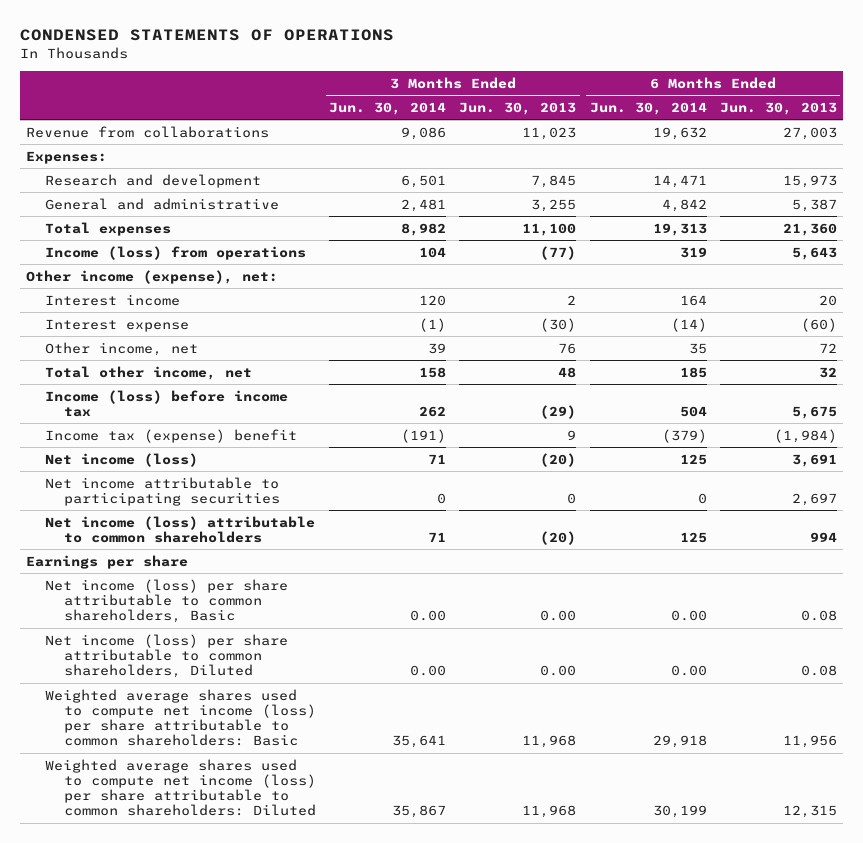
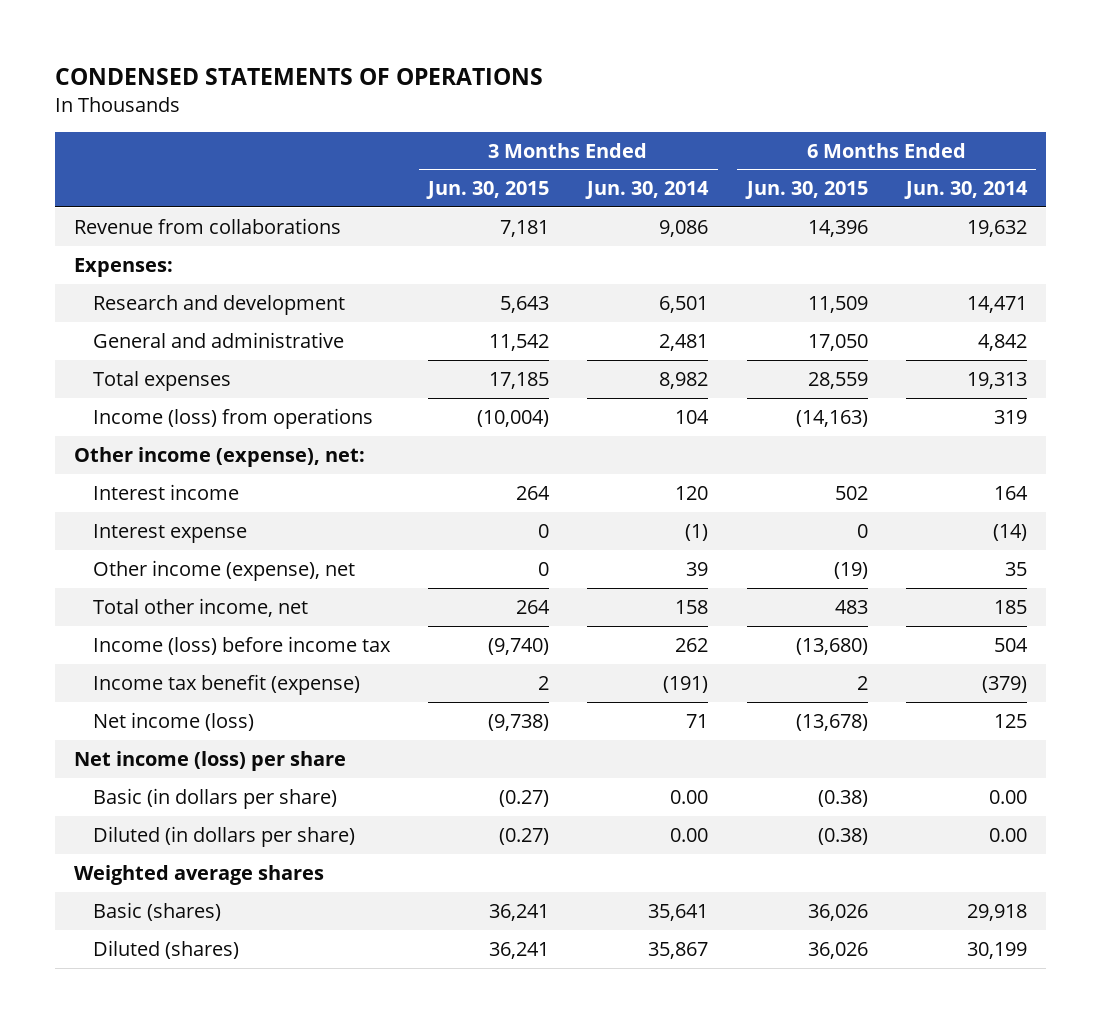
[459,101,577,115] Jun. 30, 2013 -> none
[719,101,837,115] Jun. 30, 2013 -> none
none -> [426,181,550,200] Jun. 30, 2015
none -> [744,181,868,200] Jun. 30, 2015
[45,341,199,356] Other income, net -> [93,559,356,581] Other income (expense), net
[45,428,298,443] Income tax (expense) benefit -> [93,673,361,695] Income tax benefit (expense)
[45,476,281,506] Net income attributable to participating securities -> none
[45,515,316,543] Net income (loss) attributable to common shareholders -> none
[26,554,189,569] Earnings per share -> [73,750,346,771] Net income (loss) per share
[45,578,289,624] Net income (loss) per share attributable to common shareholders, Basic -> [93,787,338,809] Basic (in dollars per share)
[45,633,289,679] Net income (loss) per share attributable to common shareholders, Diluted -> [93,825,356,847] Diluted (in dollars per share)
none -> [73,864,324,885] Weighted average shares
[45,688,317,747] Weighted average shares used to compute net income (loss) per share attributable to common shareholders: Basic -> [93,901,222,921] Basic (shares)
[45,758,317,817] Weighted average shares used to compute net income (loss) per share attributable to common shareholders: Diluted -> [93,939,240,959] Diluted (shares)

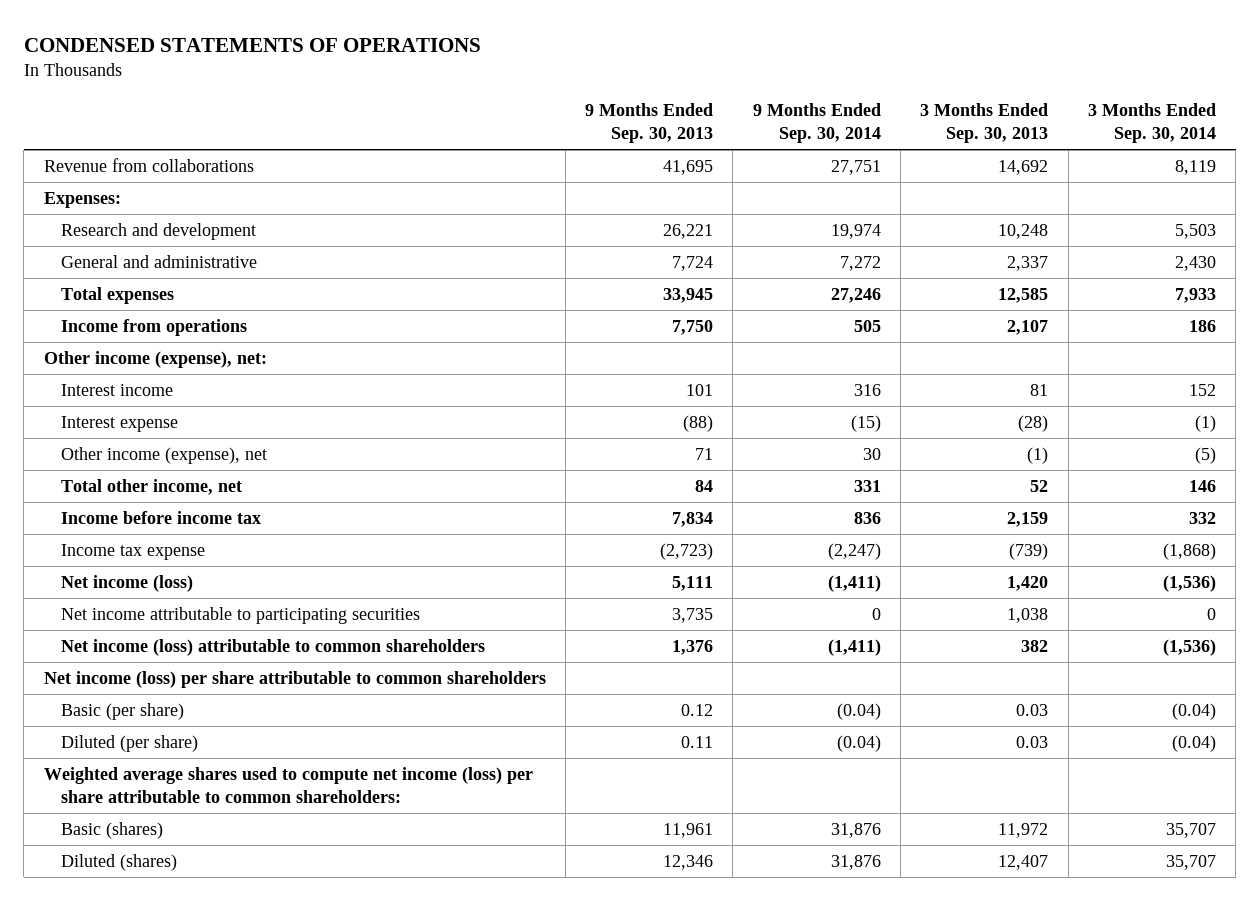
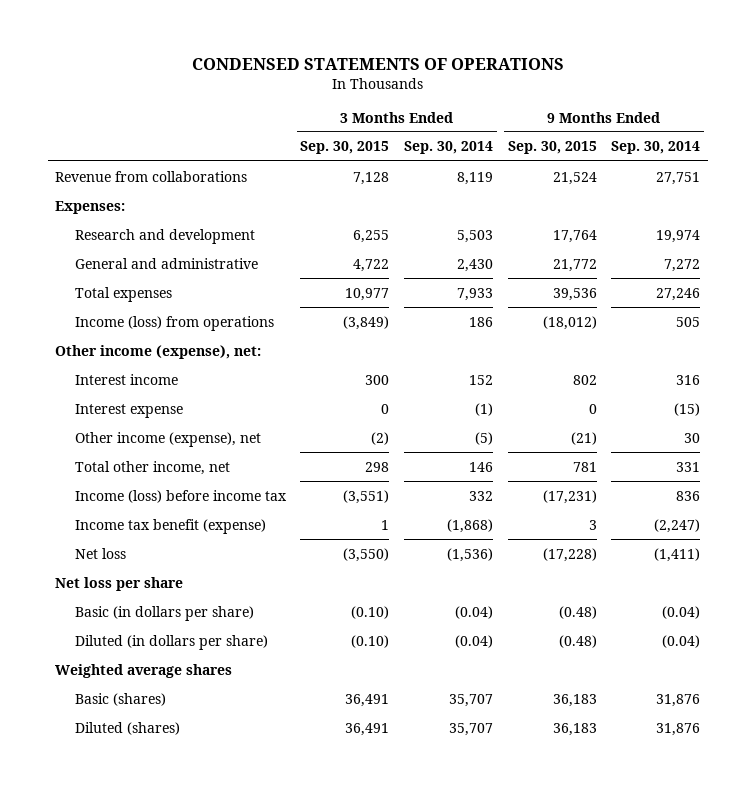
[585,103,714,144] 9 Months Ended Sep. 30, 2013 -> none
[920,103,1049,144] 3 Months Ended Sep. 30, 2013 -> none
none -> [300,141,390,155] Sep. 30, 2015
none -> [507,141,597,155] Sep. 30, 2015
[61,318,248,336] Income from operations -> [74,315,274,331] Income (loss) from operations
[61,606,421,624] Net income attributable to participating securities -> none
[61,638,486,656] Net income (loss) attributable to common shareholders -> none
[61,510,262,524] Income before income tax -> [74,489,287,503] Income (loss) before income tax
[61,543,206,560] Income tax expense -> [74,518,266,534] Income tax benefit (expense)
[61,574,194,592] Net income (loss) -> [74,547,126,559] Net loss
[43,670,546,688] Net income (loss) per share attributable to common shareholders -> [55,576,184,591] Net loss per share
[61,702,185,720] Basic (per share) -> [74,605,254,621] Basic (in dollars per share)
[61,734,199,752] Diluted (per share) -> [74,634,268,650] Diluted (in dollars per share)
[43,766,533,803] Weighted average shares used to compute net income (loss) per share attributable to common shareholders: -> [55,663,233,678] Weighted average shares

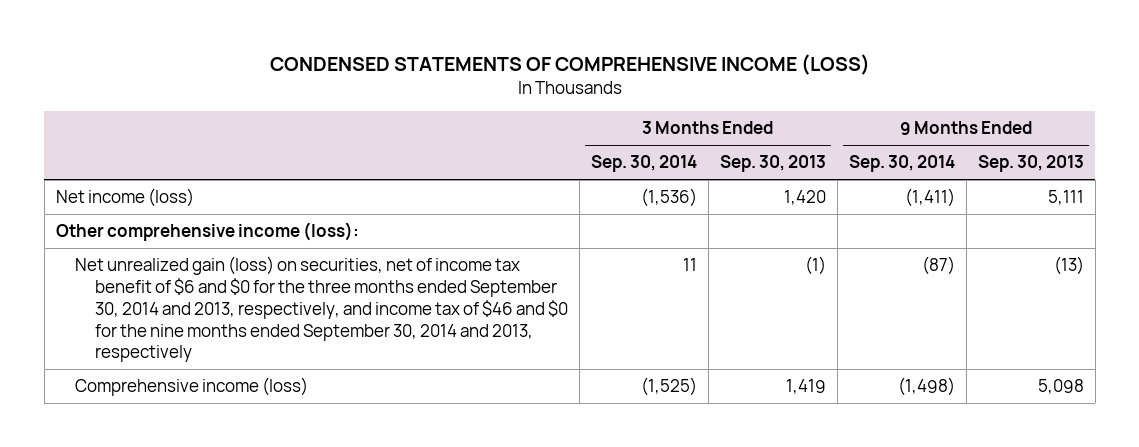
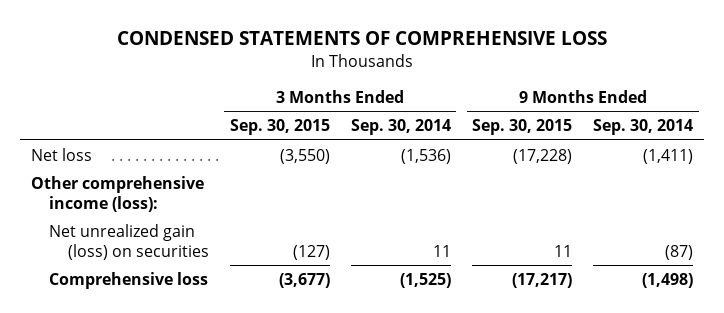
[269,53,870,75] CONDENSED STATEMENTS OF COMPREHENSIVE INCOME (LOSS) -> [116,31,607,46] CONDENSED STATEMENTS OF COMPREHENSIVE LOSS
[719,155,826,173] Sep. 30, 2013 -> none
[977,155,1084,173] Sep. 30, 2013 -> none
none -> [229,119,330,136] Sep. 30, 2015
none -> [472,119,573,136] Sep. 30, 2015
[55,188,194,208] Net income (loss) -> [30,147,92,161] Net loss
[75,256,568,363] Net unrealized gain (loss) on securities, net of income tax benefit of $6 and $0 for the three months ended September 30, 2014 and 2013, respectively, and income tax of $46 and $0 for the nine months ended September 30, 2014 and 2013, respectively -> [49,223,209,260] Net unrealized gain (loss) on securities
[75,377,309,397] Comprehensive income (loss) -> [49,271,209,289] Comprehensive loss

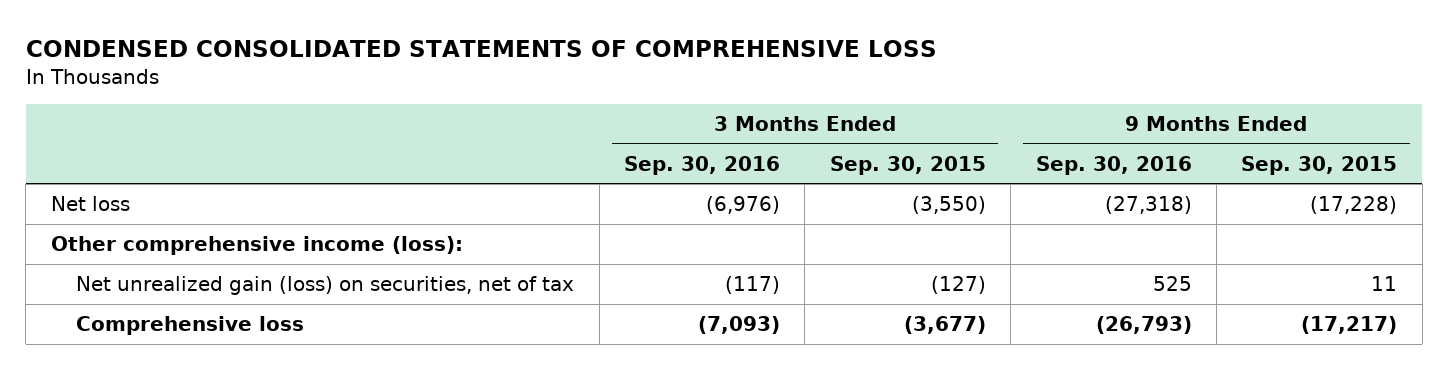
[116,31,607,46] CONDENSED STATEMENTS OF COMPREHENSIVE LOSS -> [25,39,937,57] CONDENSED CONSOLIDATED STATEMENTS OF COMPREHENSIVE LOSS
[350,119,451,136] Sep. 30, 2014 -> none
[593,119,694,136] Sep. 30, 2014 -> none
none -> [624,155,781,175] Sep. 30, 2016
none -> [1035,155,1192,175] Sep. 30, 2016
[49,223,209,260] Net unrealized gain (loss) on securities -> [76,276,575,296] Net unrealized gain (loss) on securities, net of tax

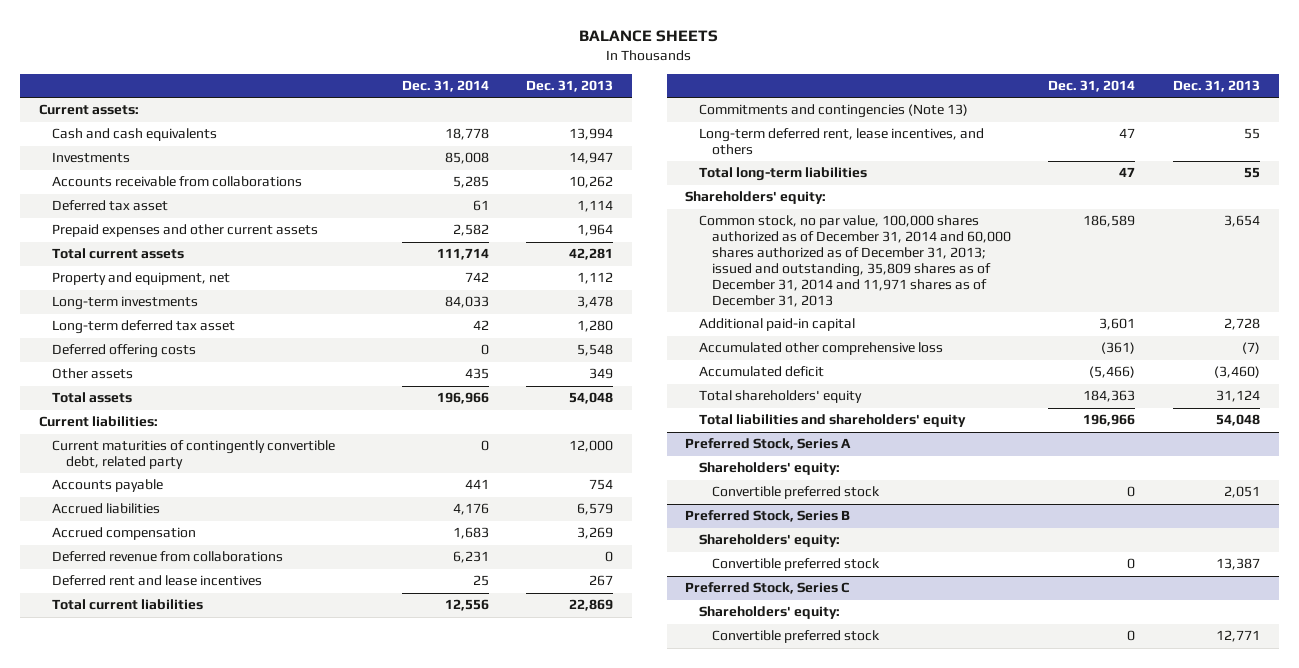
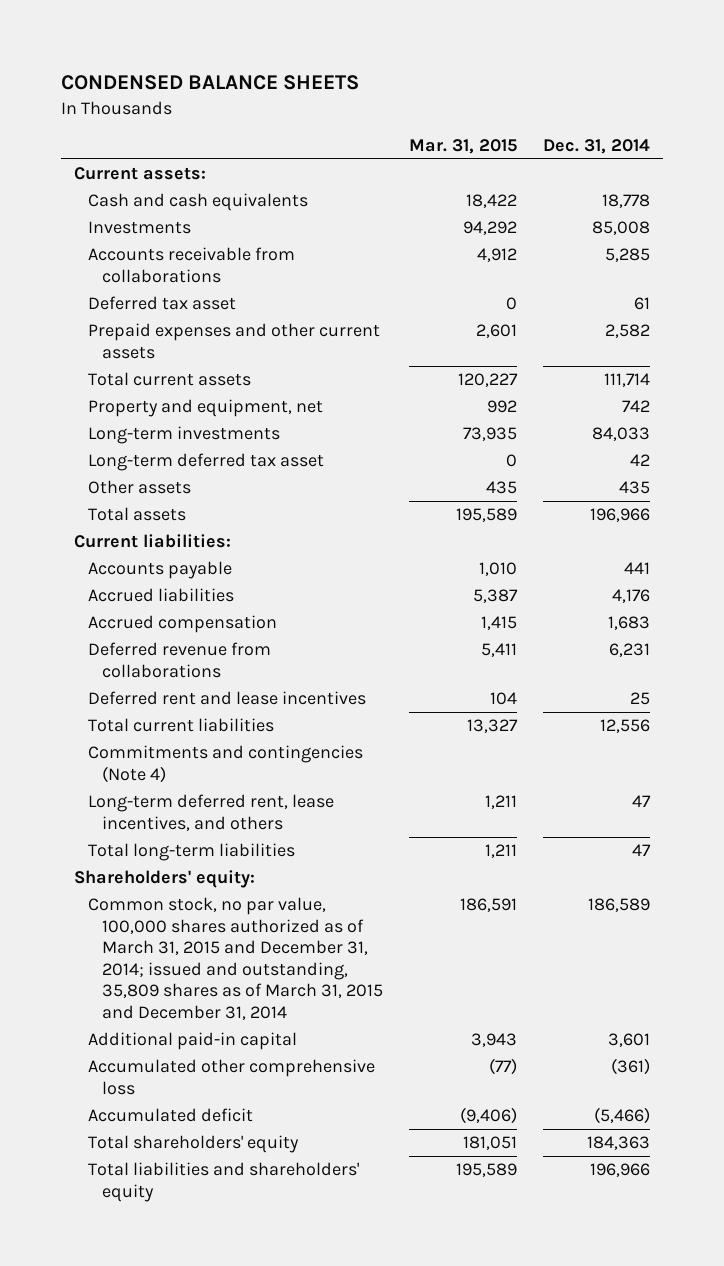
[579,30,719,43] BALANCE SHEETS -> [61,75,360,91] CONDENSED BALANCE SHEETS
[526,79,614,92] Dec. 31, 2013 -> none
none -> [409,139,518,155] Mar. 31, 2015
[52,344,197,359] Deferred offering costs -> none
[52,440,336,470] Current maturities of contingently convertible debt, related party -> none
[698,104,968,119] Commitments and contingencies (Note 13) -> [88,745,364,783] Commitments and contingencies (Note 4)
[698,215,1012,307] Common stock, no par value, 100,000 shares authorized as of December 31, 2014 and 60,000 shares authorized as of December 31, 2013; issued and outstanding, 35,809 shares as of December 31, 2014 and 11,971 shares as of December 31, 2013 -> [88,897,384,1020] Common stock, no par value, 100,000 shares authorized as of March 31, 2015 and December 31, 2014; issued and outstanding, 35,809 shares as of March 31, 2015 and December 31, 2014
[685,438,852,451] Preferred Stock, Series A -> none
[698,462,840,476] Shareholders' equity: -> none
[712,486,881,500] Convertible preferred stock -> none
[685,510,851,523] Preferred Stock, Series B -> none
[698,534,840,548] Shareholders' equity: -> none
[712,558,881,572] Convertible preferred stock -> none
[685,582,850,595] Preferred Stock, Series C -> none
[698,606,840,620] Shareholders' equity: -> none
[712,630,881,644] Convertible preferred stock -> none

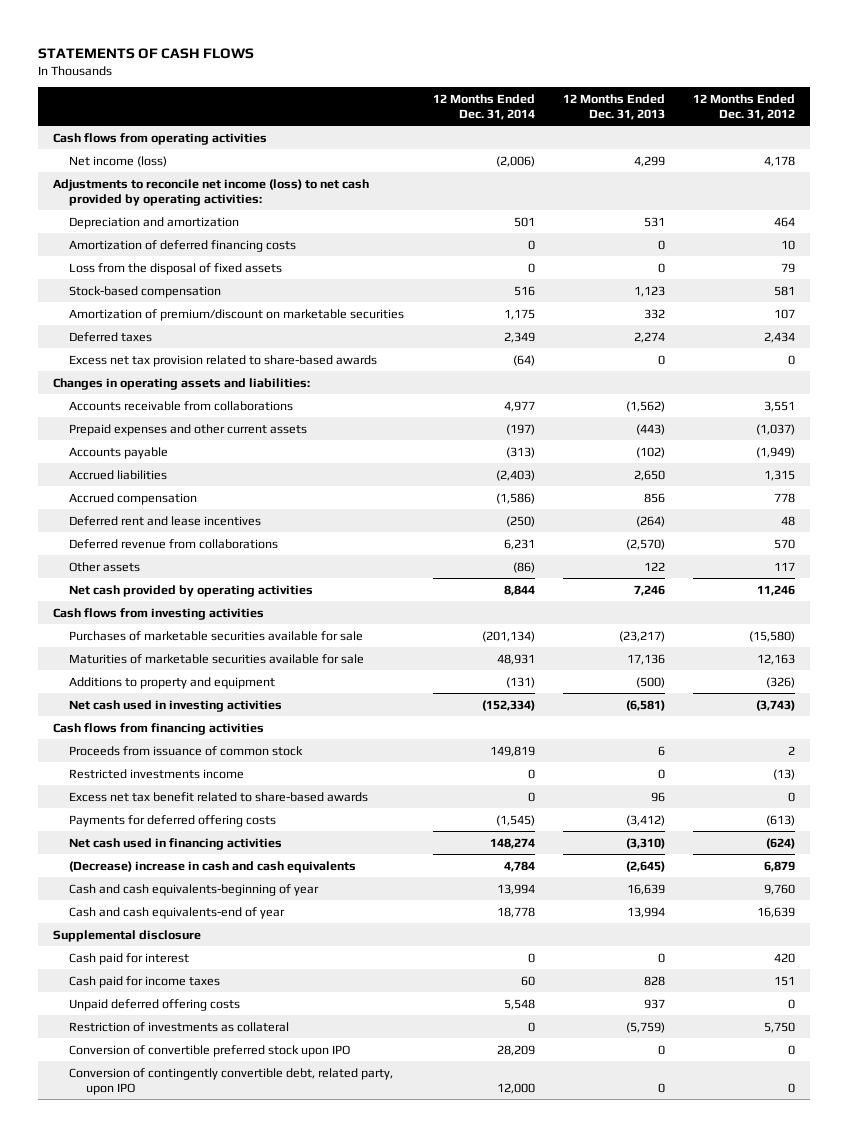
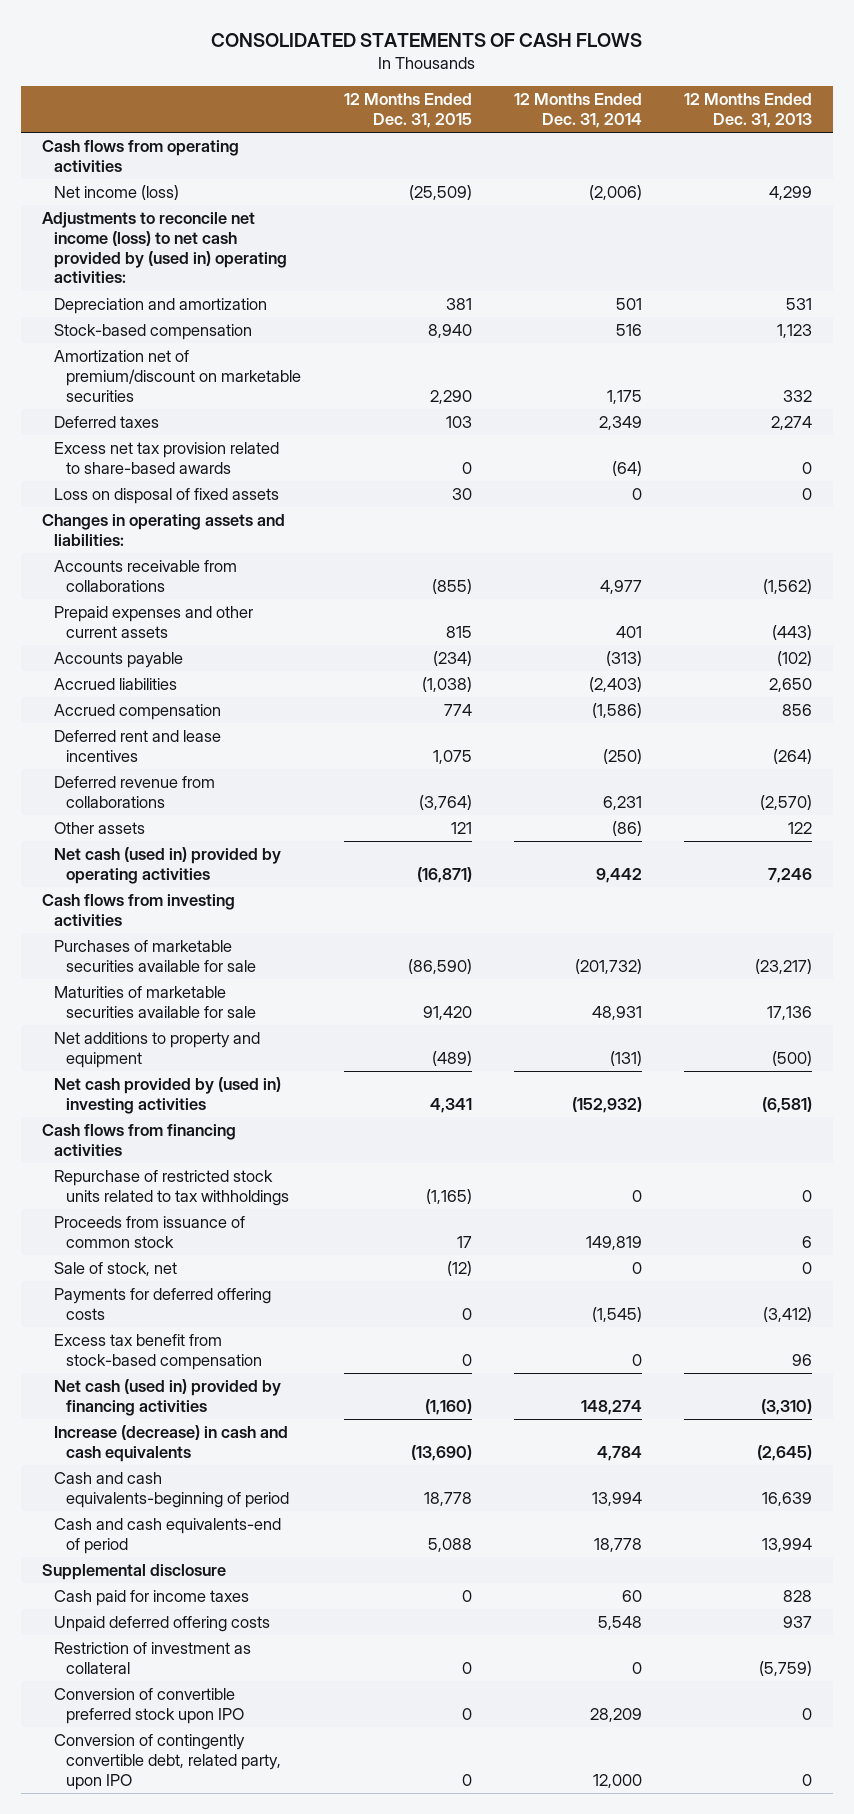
[38,47,255,59] STATEMENTS OF CASH FLOWS -> [211,33,643,48] CONSOLIDATED STATEMENTS OF CASH FLOWS
[693,93,796,120] 12 Months Ended Dec. 31, 2012 -> none
none -> [343,93,472,128] 12 Months Ended Dec. 31, 2015
[52,178,369,206] Adjustments to reconcile net income (loss) to net cash provided by operating activities: -> [42,212,288,284] Adjustments to reconcile net income (loss) to net cash provided by (used in) operating activities:
[69,239,297,252] Amortization of deferred financing costs -> none
[69,262,283,275] Loss from the disposal of fixed assets -> none
[69,308,405,321] Amortization of premium/discount on marketable securities -> [54,350,302,402] Amortization net of premium/discount on marketable securities
none -> [54,488,280,505] Loss on disposal of fixed assets
[505,423,535,435] (197) -> [615,625,642,638] 401
[69,584,314,597] Net cash provided by operating activities -> [54,847,282,884] Net cash (used in) provided by operating activities
[503,584,535,596] 8,844 -> [595,867,642,883] 9,442
[481,630,535,642] (201,134) -> [574,958,642,974] (201,732)
[69,676,276,689] Additions to property and equipment -> [54,1032,261,1068] Net additions to property and equipment
[69,699,283,712] Net cash used in investing activities -> [54,1077,282,1114] Net cash provided by (used in) investing activities
[481,699,535,711] (152,334) -> [571,1096,642,1113] (152,932)
none -> [54,1170,290,1206] Repurchase of restricted stock units related to tax withholdings
[69,768,245,779] Restricted investments income -> none
[69,791,369,802] Excess net tax benefit related to share-based awards -> none
none -> [54,1262,178,1277] Sale of stock, net
none -> [54,1334,263,1370] Excess tax benefit from stock-based compensation
[69,837,283,850] Net cash used in financing activities -> [54,1379,282,1416] Net cash (used in) provided by financing activities
[69,860,357,873] (Decrease) increase in cash and cash equivalents -> [54,1425,289,1462] Increase (decrease) in cash and cash equivalents
[69,883,320,896] Cash and cash equivalents-beginning of year -> [54,1472,290,1508] Cash and cash equivalents-beginning of period
[69,906,286,919] Cash and cash equivalents-end of year -> [54,1518,282,1554] Cash and cash equivalents-end of period
[69,952,190,965] Cash paid for interest -> none
[69,1021,290,1032] Restriction of investments as collateral -> [54,1642,252,1674] Restriction of investment as collateral

